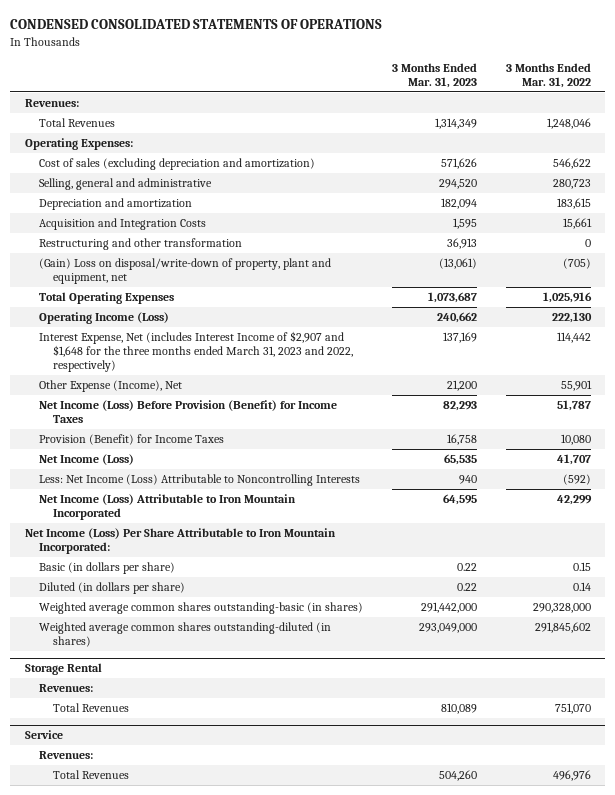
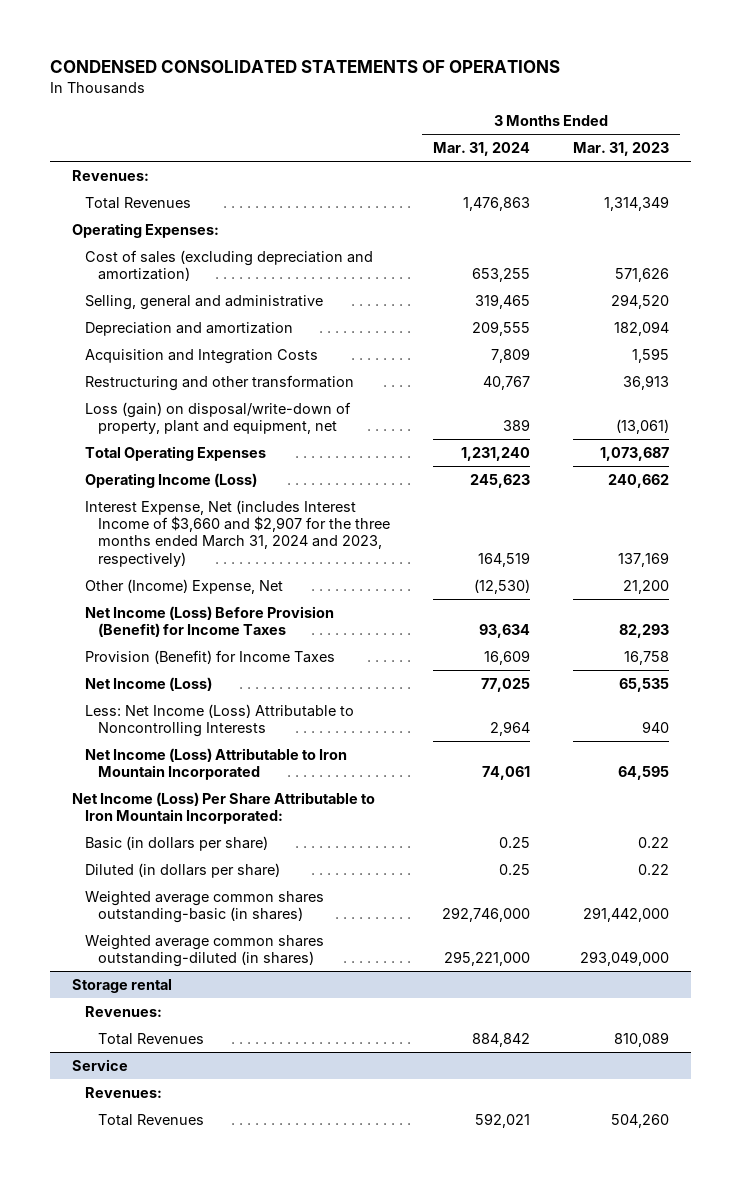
[505,63,591,89] 3 Months Ended Mar. 31, 2022 -> none
none -> [432,142,530,157] Mar. 31, 2024
[39,258,332,285] (Gain) Loss on disposal/write-down of property, plant and equipment, net -> [84,401,351,435] Loss (gain) on disposal/write-down of property, plant and equipment, net
[39,331,354,373] Interest Expense, Net (includes Interest Income of $2,907 and $1,648 for the three months ended March 31, 2023 and 2022, respectively) -> [84,499,390,567] Interest Expense, Net (includes Interest Income of $3,660 and $2,907 for the three months ended March 31, 2024 and 2023, respectively)
[39,380,183,393] Other Expense (Income), Net -> [84,578,283,594] Other (Income) Expense, Net
[24,663,102,676] Storage Rental -> [71,978,172,993] Storage rental

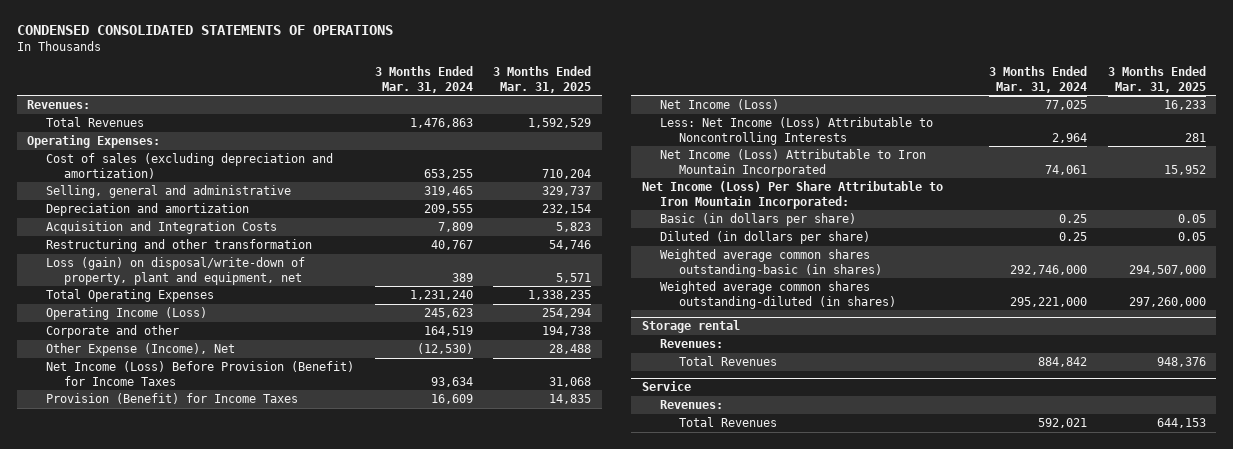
[573,142,670,157] Mar. 31, 2023 -> none
none -> [493,66,592,93] 3 Months Ended Mar. 31, 2025
[84,499,390,567] Interest Expense, Net (includes Interest Income of $3,660 and $2,907 for the three months ended March 31, 2024 and 2023, respectively) -> [45,325,179,339] Corporate and other
[84,578,283,594] Other (Income) Expense, Net -> [45,343,235,357] Other Expense (Income), Net

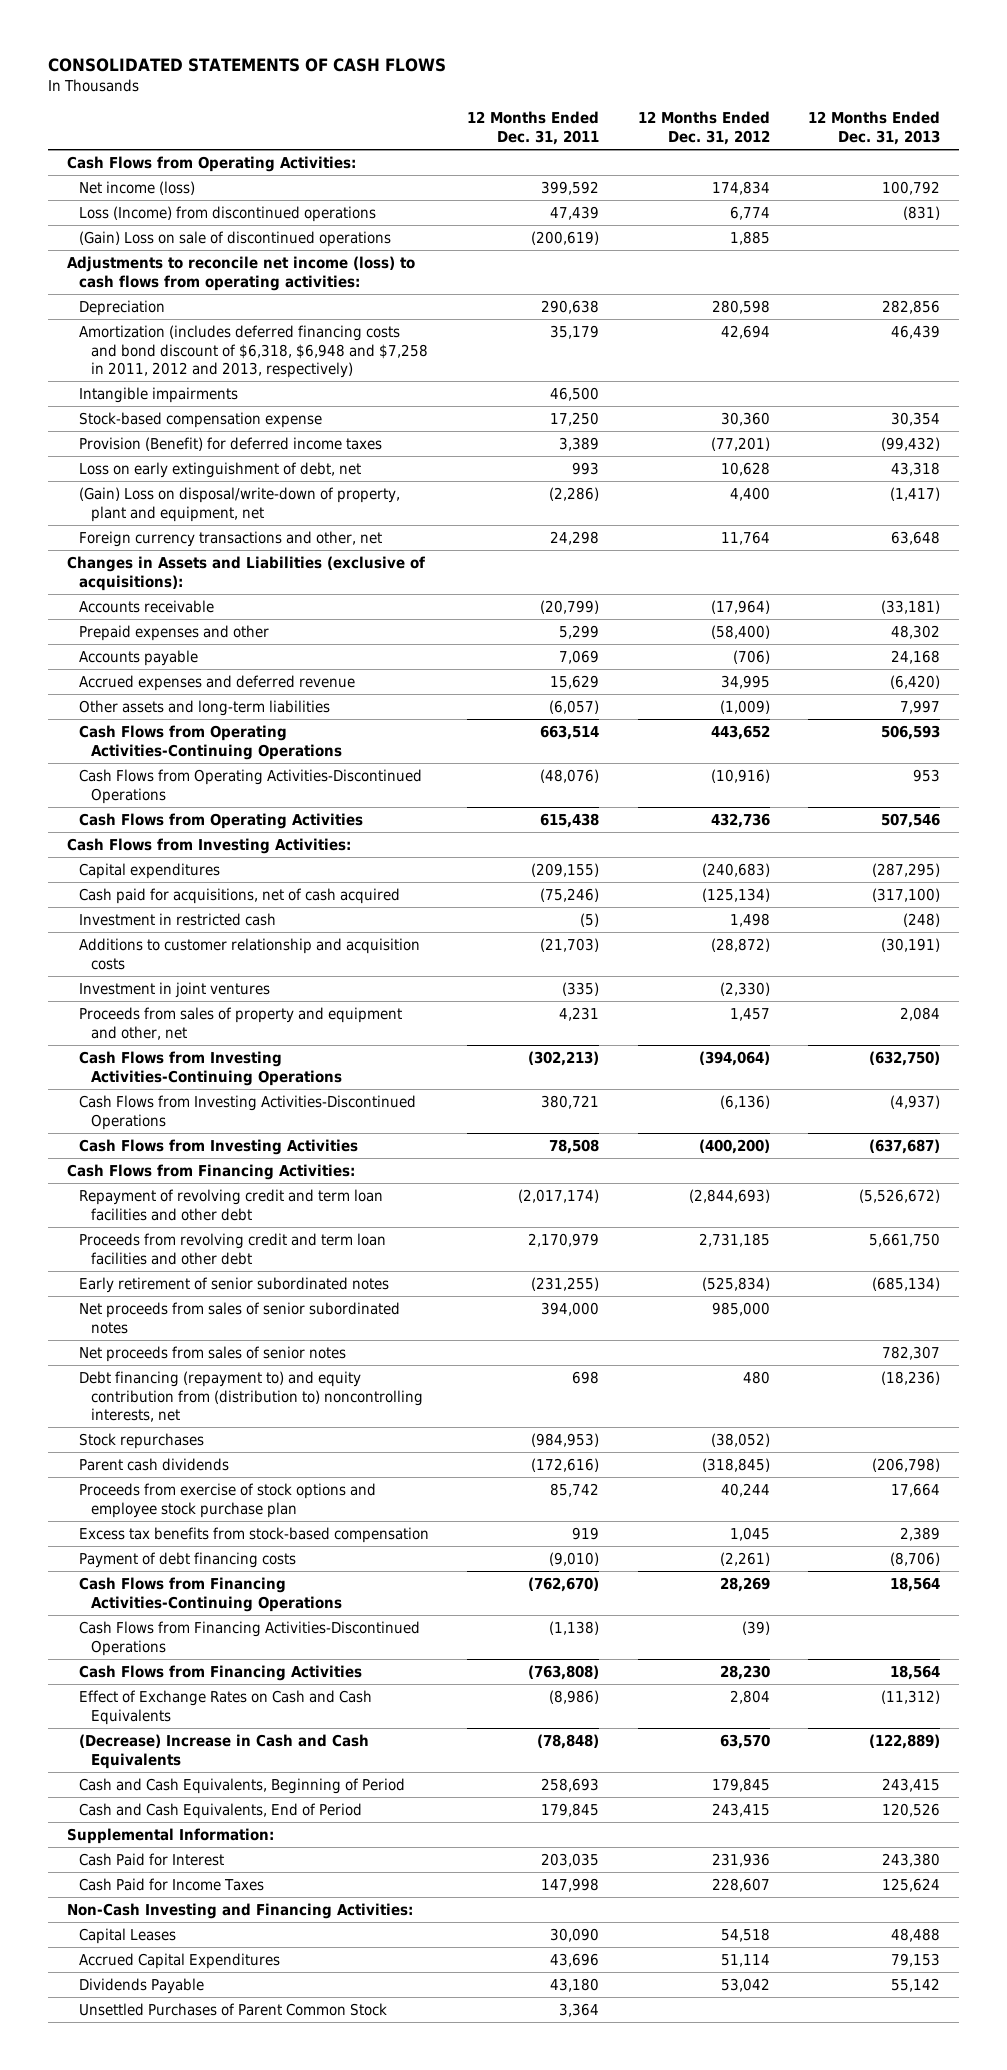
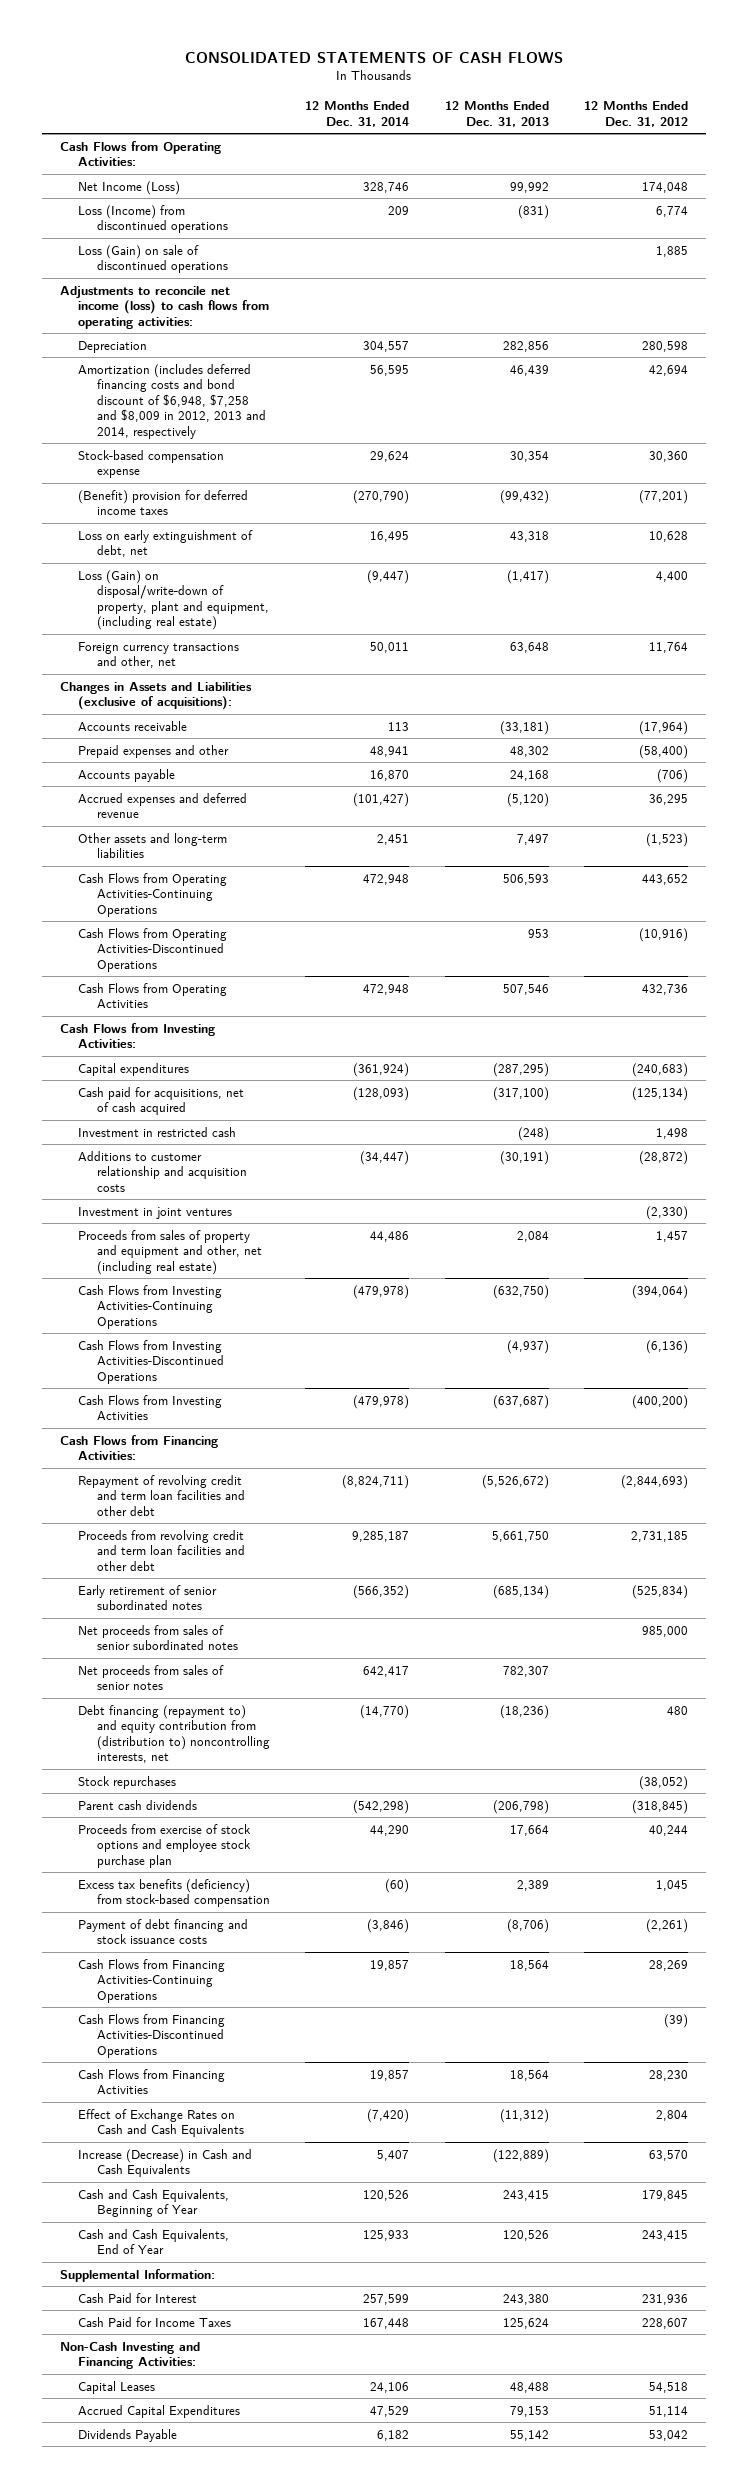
[467,111,600,146] 12 Months Ended Dec. 31, 2011 -> none
none -> [305,101,410,127] 12 Months Ended Dec. 31, 2014
[79,180,196,195] Net income (loss) -> [78,180,181,195] Net Income (Loss)
[711,180,770,195] 174,834 -> [641,181,688,193] 174,048
[881,180,940,195] 100,792 -> [509,181,549,193] 99,992
[79,230,392,247] (Gain) Loss on sale of discontinued operations -> [78,244,228,274] Loss (Gain) on sale of discontinued operations
[79,386,239,403] Intangible impairments -> none
[79,324,428,379] Amortization (includes deferred financing costs and bond discount of $6,318, $6,948 and $7,258 in 2011, 2012 and 2013, respectively) -> [78,363,266,439] Amortization (includes deferred financing costs and bond discount of $6,948, $7,258 and $8,009 in 2012, 2013 and 2014, respectively
[79,436,383,451] Provision (Benefit) for deferred income taxes -> [78,489,249,516] (Benefit) provision for deferred income taxes
[79,486,401,522] (Gain) Loss on disposal/write-down of property, plant and equipment, net -> [78,569,269,631] Loss (Gain) on disposal/write-down of property, plant and equipment, (including real estate)
[720,674,770,689] 34,995 -> [648,793,688,805] 36,295
[889,674,940,689] (6,420) -> [506,792,549,807] (5,120)
[719,699,770,714] (1,009) -> [645,832,688,847] (1,523)
[899,699,940,714] 7,997 -> [516,833,549,845] 7,497
[79,1006,403,1040] Proceeds from sales of property and equipment and other, net -> [78,1229,262,1275] Proceeds from sales of property and equipment and other, net (including real estate)
[79,1526,430,1543] Excess tax benefits from stock-based compensation -> [78,1878,270,1908] Excess tax benefits (deficiency) from stock-based compensation
[79,1551,297,1568] Payment of debt financing costs -> [78,1918,249,1945] Payment of debt financing and stock issuance costs
[79,1733,370,1769] (Decrease) Increase in Cash and Cash Equivalents -> [78,2148,253,2178] Increase (Decrease) in Cash and Cash Equivalents
[79,1777,406,1794] Cash and Cash Equivalents, Beginning of Period -> [78,2188,230,2218] Cash and Cash Equivalents, Beginning of Year
[79,1802,363,1819] Cash and Cash Equivalents, End of Period -> [78,2228,230,2255] Cash and Cash Equivalents, End of Year
[79,2002,388,2016] Unsettled Purchases of Parent Common Stock -> none

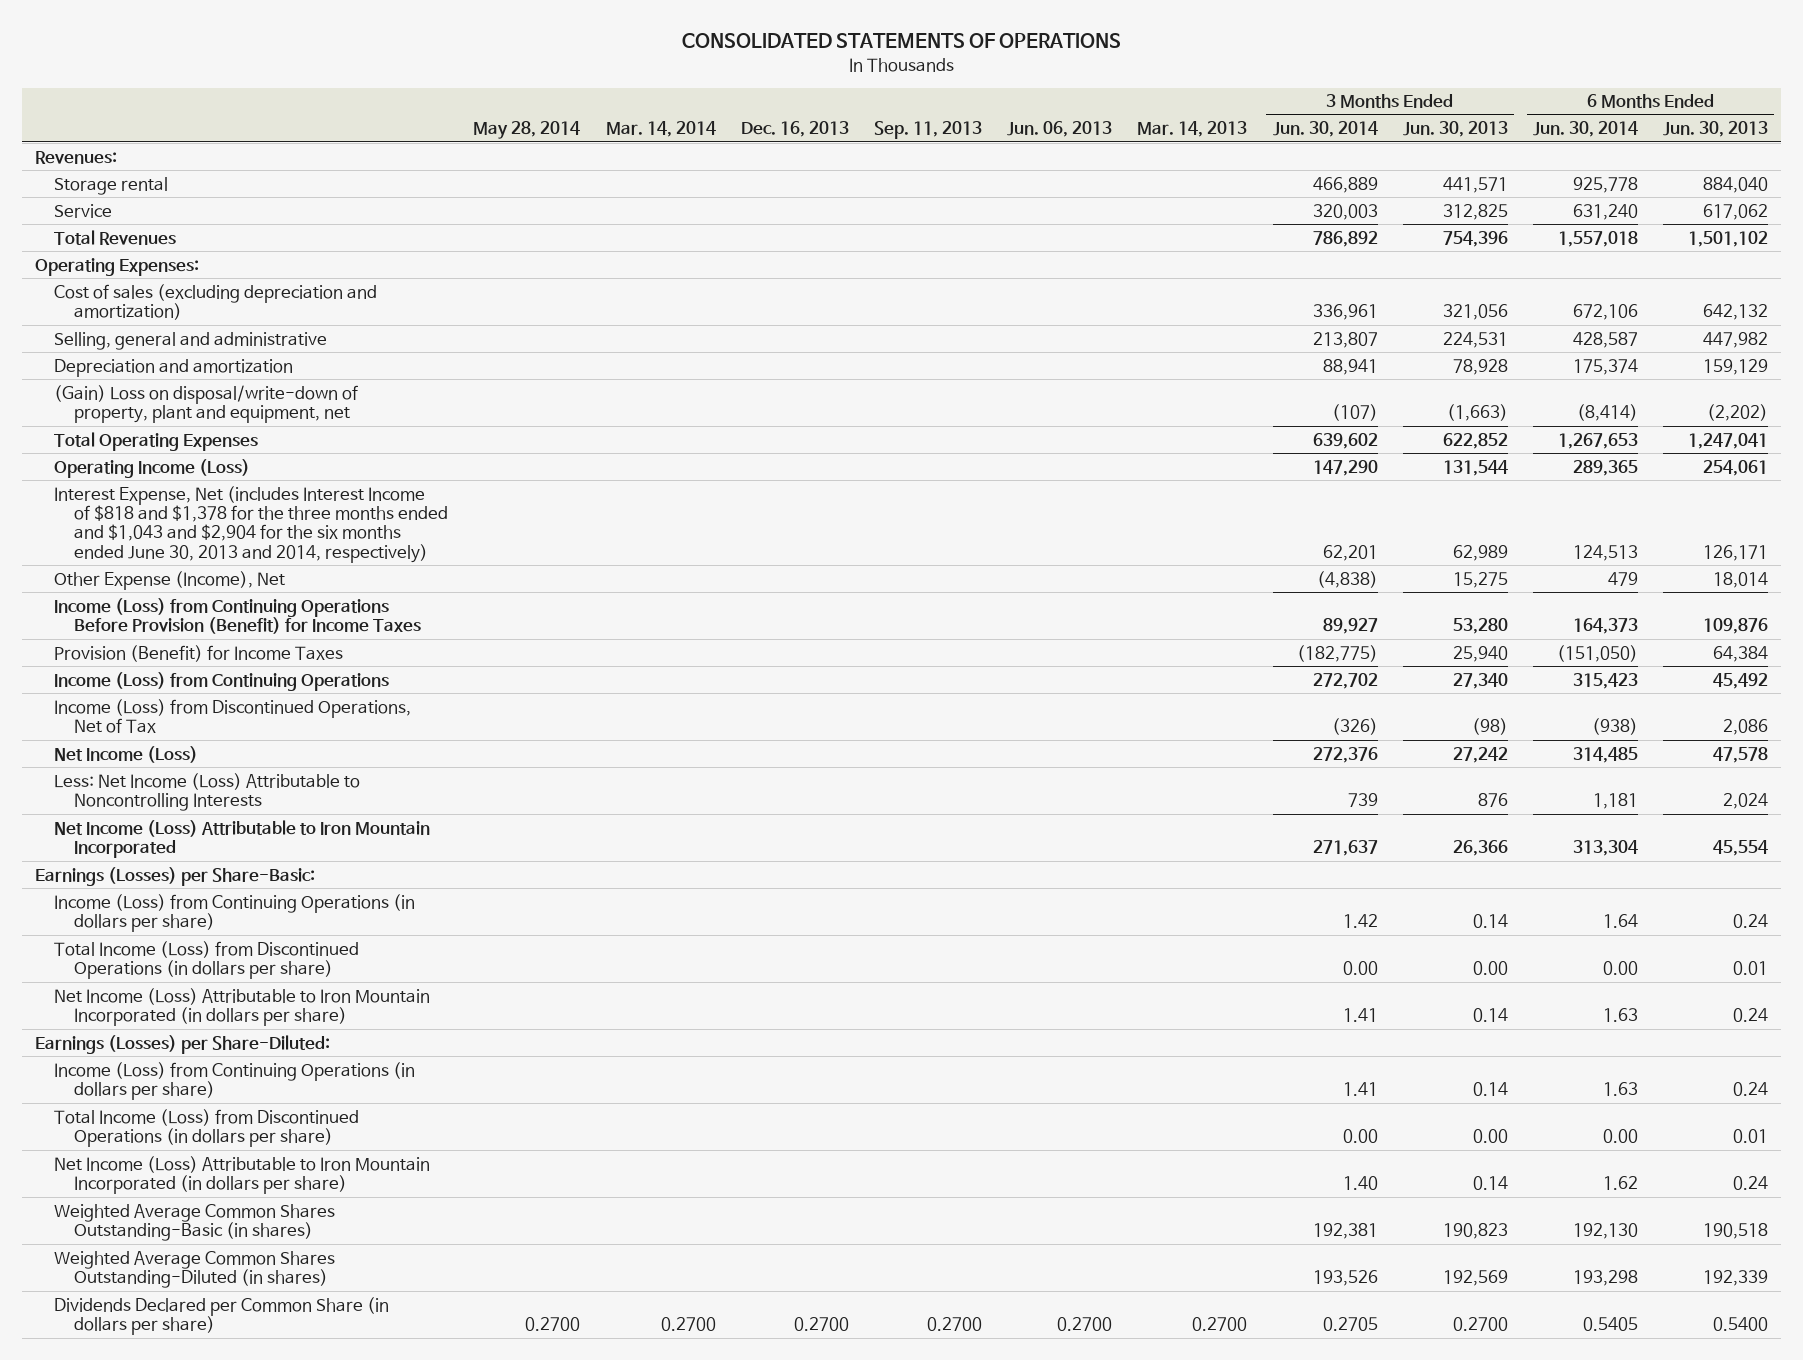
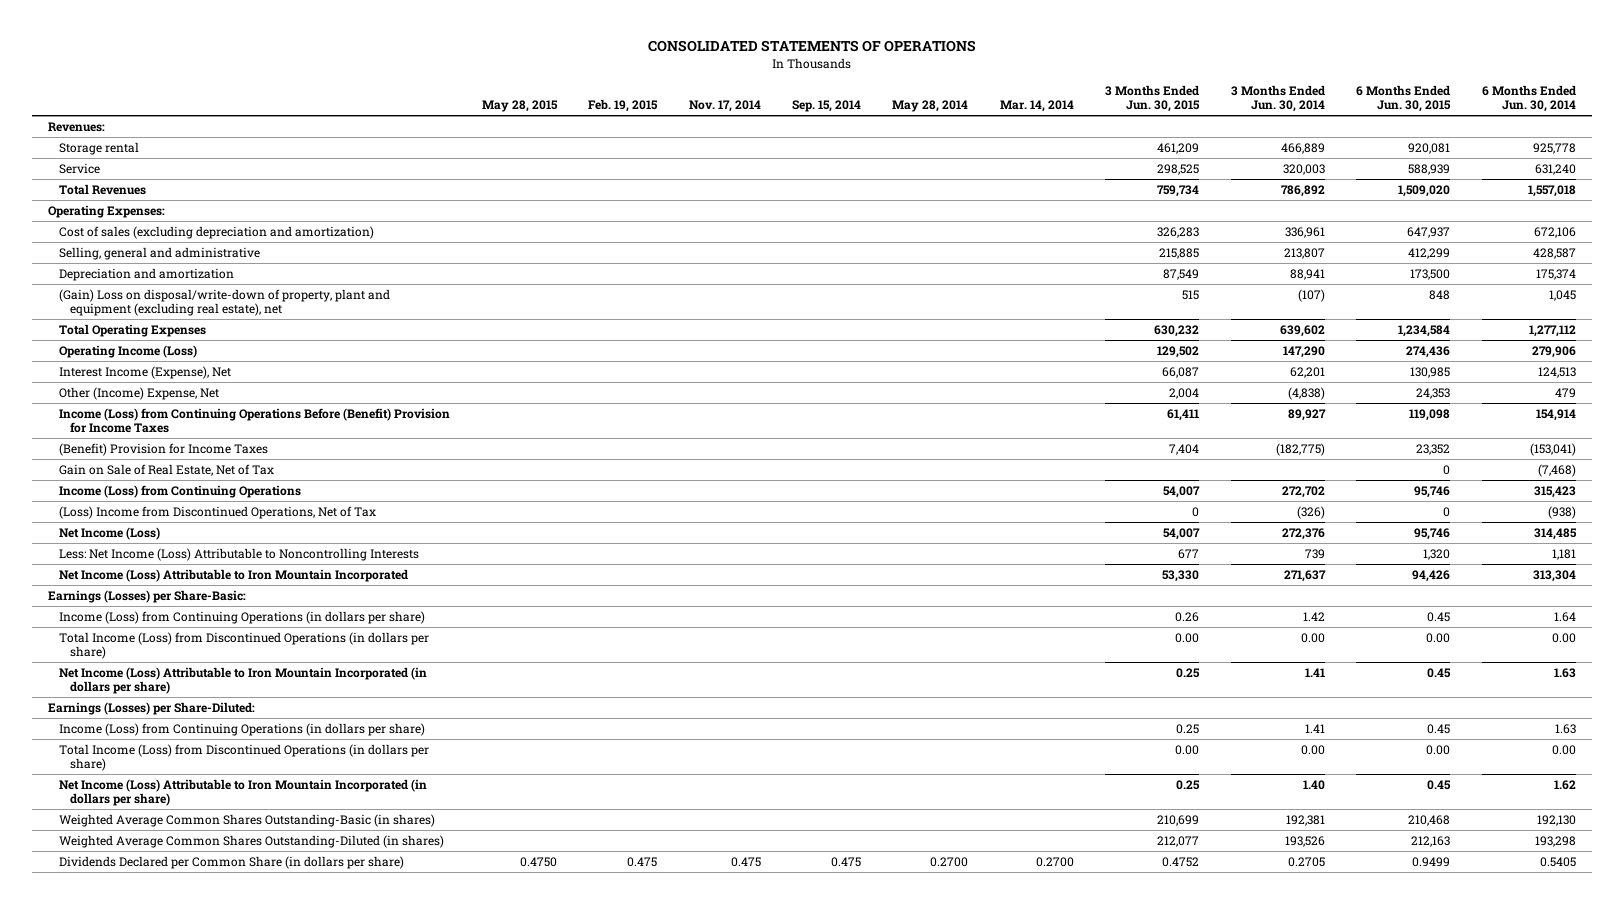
[740,121,849,138] Dec. 16, 2013 -> none
[873,121,982,140] Sep. 11, 2013 -> none
[1007,121,1113,138] Jun. 06, 2013 -> none
[1137,121,1248,138] Mar. 14, 2013 -> none
[1402,121,1508,138] Jun. 30, 2013 -> none
[1663,121,1769,138] Jun. 30, 2013 -> none
none -> [481,100,558,113] May 28, 2015
none -> [588,99,659,113] Feb. 19, 2015
none -> [688,100,761,113] Nov. 17, 2014
none -> [792,100,862,113] Sep. 15, 2014
none -> [1105,84,1201,113] 3 Months Ended Jun. 30, 2015
none -> [1356,84,1452,113] 6 Months Ended Jun. 30, 2015
[54,384,359,424] (Gain) Loss on disposal/write-down of property, plant and equipment, net -> [59,288,391,317] (Gain) Loss on disposal/write-down of property, plant and equipment (excluding real estate), net
[1576,404,1638,422] (8,414) -> [1548,289,1576,301] 1,045
[1557,432,1638,449] 1,267,653 -> [1528,324,1576,337] 1,277,112
[1572,459,1638,476] 289,365 -> [1531,345,1576,358] 279,906
[54,485,449,563] Interest Expense, Net (includes Interest Income of $818 and $1,378 for the three months ended and $1,043 and $2,904 for the six months ended June 30, 2013 and 2014, respectively) -> [59,365,232,379] Interest Income (Expense), Net
[54,570,286,590] Other Expense (Income), Net -> [59,386,220,400] Other (Income) Expense, Net
[54,597,422,635] Income (Loss) from Continuing Operations Before Provision (Benefit) for Income Taxes -> [59,407,451,434] Income (Loss) from Continuing Operations Before (Benefit) Provision for Income Taxes
[1572,618,1638,635] 164,373 -> [1535,408,1576,421] 154,914
[54,644,344,662] Provision (Benefit) for Income Taxes -> [59,442,269,456] (Benefit) Provision for Income Taxes
[1556,644,1638,662] (151,050) -> [1529,442,1576,456] (153,041)
none -> [59,463,275,476] Gain on Sale of Real Estate, Net of Tax
[54,698,412,734] Income (Loss) from Discontinued Operations, Net of Tax -> [59,505,377,519] (Loss) Income from Discontinued Operations, Net of Tax

